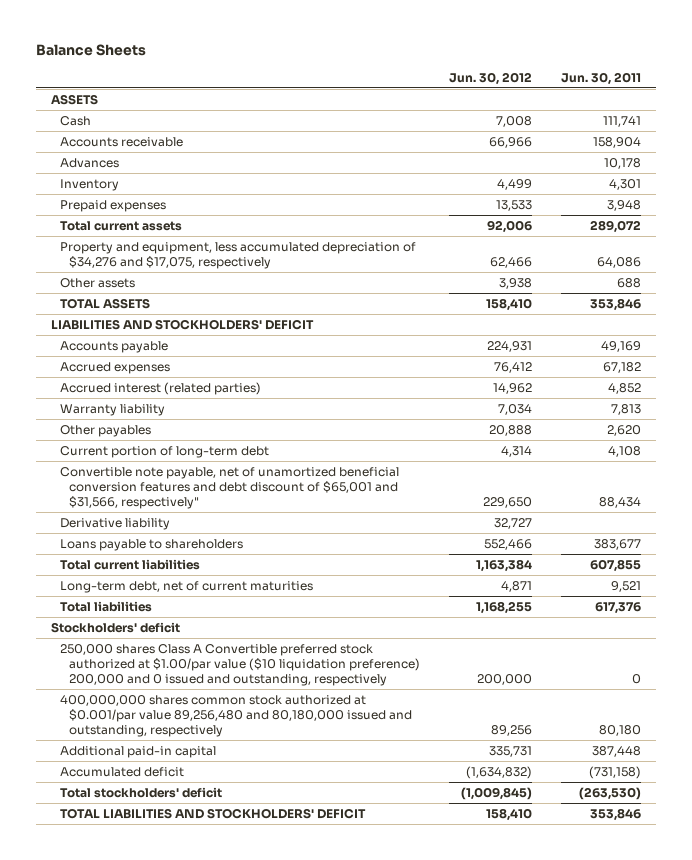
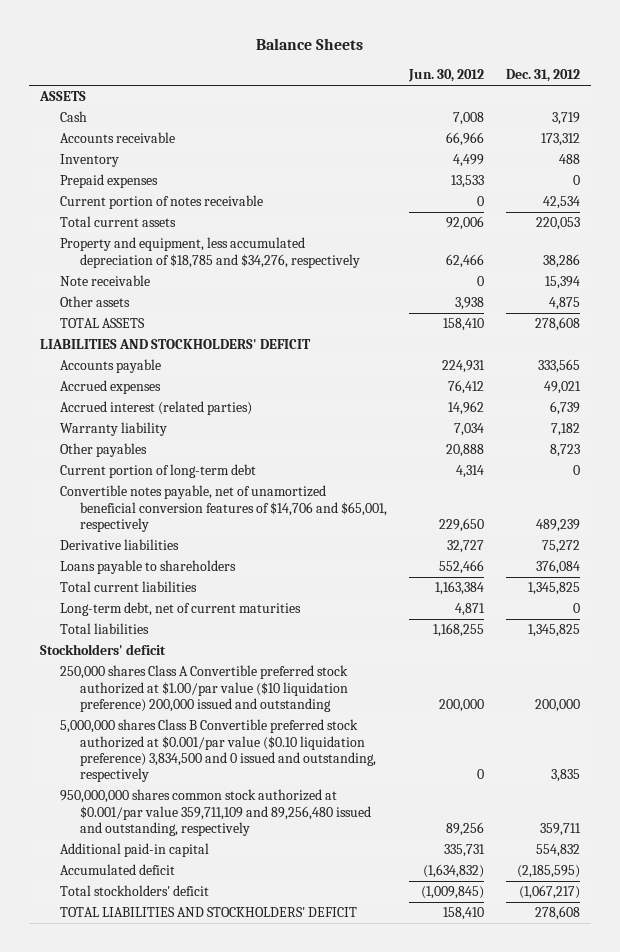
[561,71,642,85] Jun. 30, 2011 -> none
none -> [506,69,581,83] Dec. 31, 2012
[60,157,120,168] Advances -> none
none -> [59,195,263,210] Current portion of notes receivable
[60,241,417,269] Property and equipment, less accumulated depreciation of $34,276 and $17,075, respectively -> [59,237,361,268] Property and equipment, less accumulated depreciation of $18,785 and $34,276, respectively
none -> [59,275,150,287] Note receivable
[60,466,400,509] Convertible note payable, net of unamortized beneficial conversion features and debt discount of $65,001 and $31,566, respectively" -> [59,485,388,532] Convertible notes payable, net of unamortized beneficial conversion features of $14,706 and $65,001, respectively
[60,517,171,530] Derivative liability -> [59,539,179,551] Derivative liabilities
[60,643,421,686] 250,000 shares Class A Convertible preferred stock authorized at $1.00/par value ($10 liquidation preference) 200,000 and 0 issued and outstanding, respectively -> [59,665,349,712] 250,000 shares Class A Convertible preferred stock authorized at $1.00/par value ($10 liquidation preference) 200,000 issued and outstanding
none -> [59,719,377,783] 5,000,000 shares Class B Convertible preferred stock authorized at $0.001/par value ($0.10 liquidation preference) 3,834,500 and 0 issued and outstanding, respectively
[60,694,413,737] 400,000,000 shares common stock authorized at $0.001/par value 89,256,480 and 80,180,000 issued and outstanding, respectively -> [59,789,372,836] 950,000,000 shares common stock authorized at $0.001/par value 359,711,109 and 89,256,480 issued and outstanding, respectively

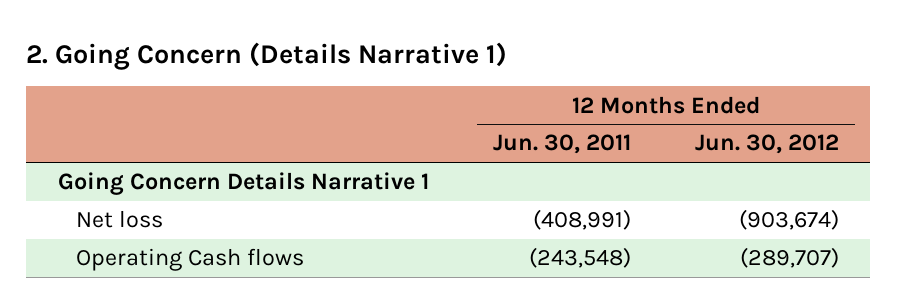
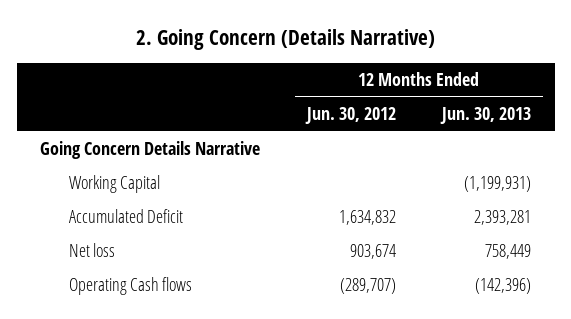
[26,41,508,70] 2. Going Concern (Details Narrative 1) -> [135,28,435,50] 2. Going Concern (Details Narrative)
[492,134,631,155] Jun. 30, 2011 -> none
none -> [440,107,532,125] Jun. 30, 2013
[58,172,430,196] Going Concern Details Narrative 1 -> [40,141,261,160] Going Concern Details Narrative
none -> [68,175,160,194] Working Capital
none -> [68,209,183,224] Accumulated Deficit
[738,209,839,231] (903,674) -> [349,244,396,260] 903,674

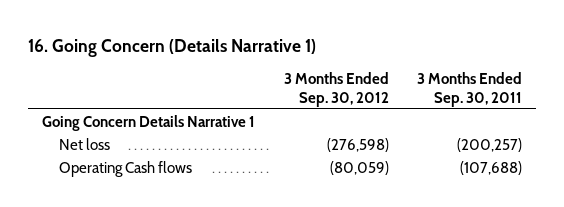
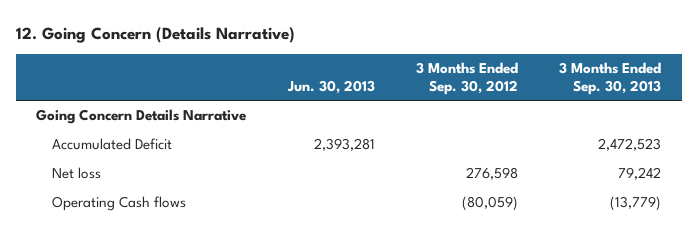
[28,39,317,58] 16. Going Concern (Details Narrative 1) -> [15,26,295,43] 12. Going Concern (Details Narrative)
[416,72,522,107] 3 Months Ended Sep. 30, 2011 -> none
none -> [286,80,375,95] Jun. 30, 2013
none -> [559,61,662,96] 3 Months Ended Sep. 30, 2013
[42,114,256,131] Going Concern Details Narrative 1 -> [36,109,247,125] Going Concern Details Narrative
none -> [52,138,173,151] Accumulated Deficit
[326,137,389,152] (276,598) -> [465,167,518,181] 276,598

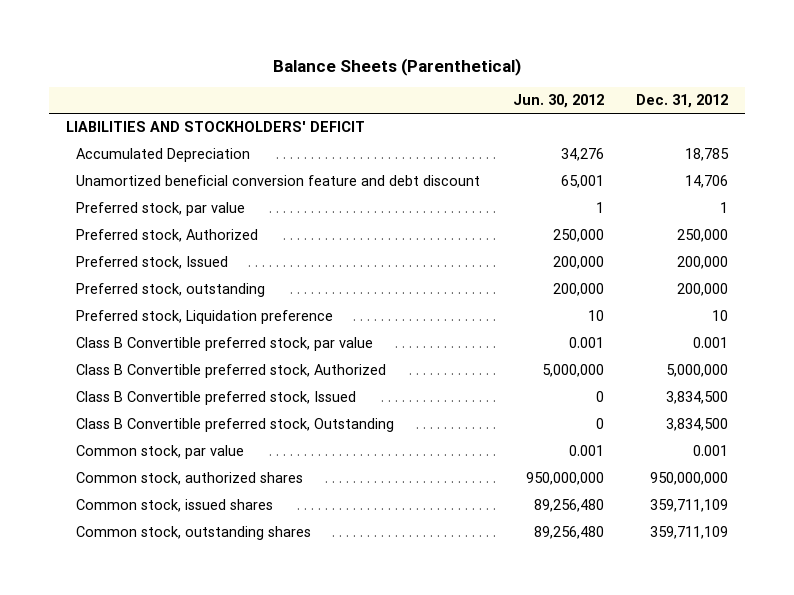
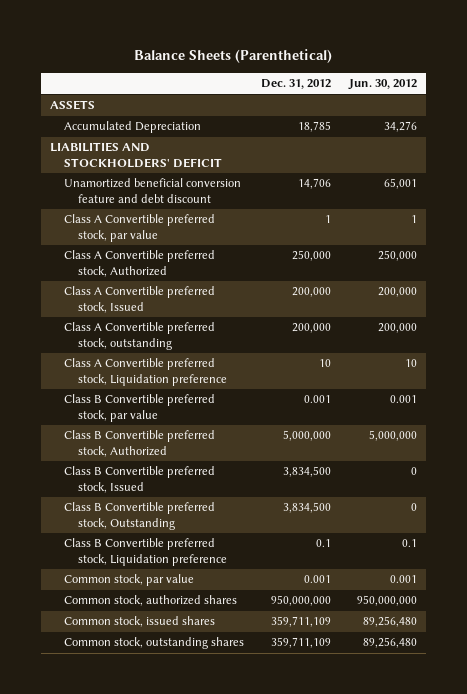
none -> [49,100,95,111] ASSETS
[65,121,365,133] LIABILITIES AND STOCKHOLDERS' DEFICIT -> [49,142,222,168] LIABILITIES AND STOCKHOLDERS' DEFICIT
[75,202,245,217] Preferred stock, par value -> [63,214,215,242] Class A Convertible preferred stock, par value
[75,229,258,243] Preferred stock, Authorized -> [63,250,215,277] Class A Convertible preferred stock, Authorized
[75,256,228,270] Preferred stock, Issued -> [63,286,215,313] Class A Convertible preferred stock, Issued
[75,283,265,298] Preferred stock, outstanding -> [63,322,215,350] Class A Convertible preferred stock, outstanding
[75,310,333,325] Preferred stock, Liquidation preference -> [63,358,228,386] Class A Convertible preferred stock, Liquidation preference
none -> [63,538,228,566] Class B Convertible preferred stock, Liquidation preference

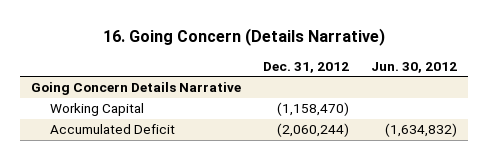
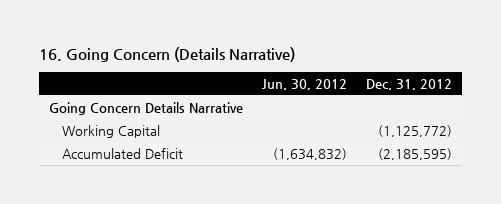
[277,102,350,117] (1,158,470) -> [377,125,452,138] (1,125,772)
[277,123,350,138] (2,060,244) -> [377,148,452,161] (2,185,595)

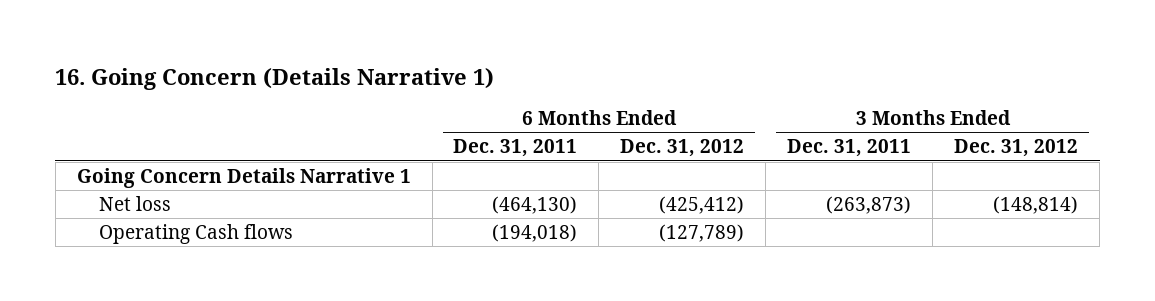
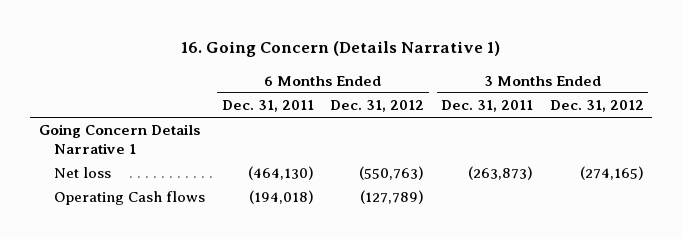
[659,196,745,215] (425,412) -> [359,166,425,181] (550,763)
[993,196,1079,215] (148,814) -> [579,166,644,181] (274,165)

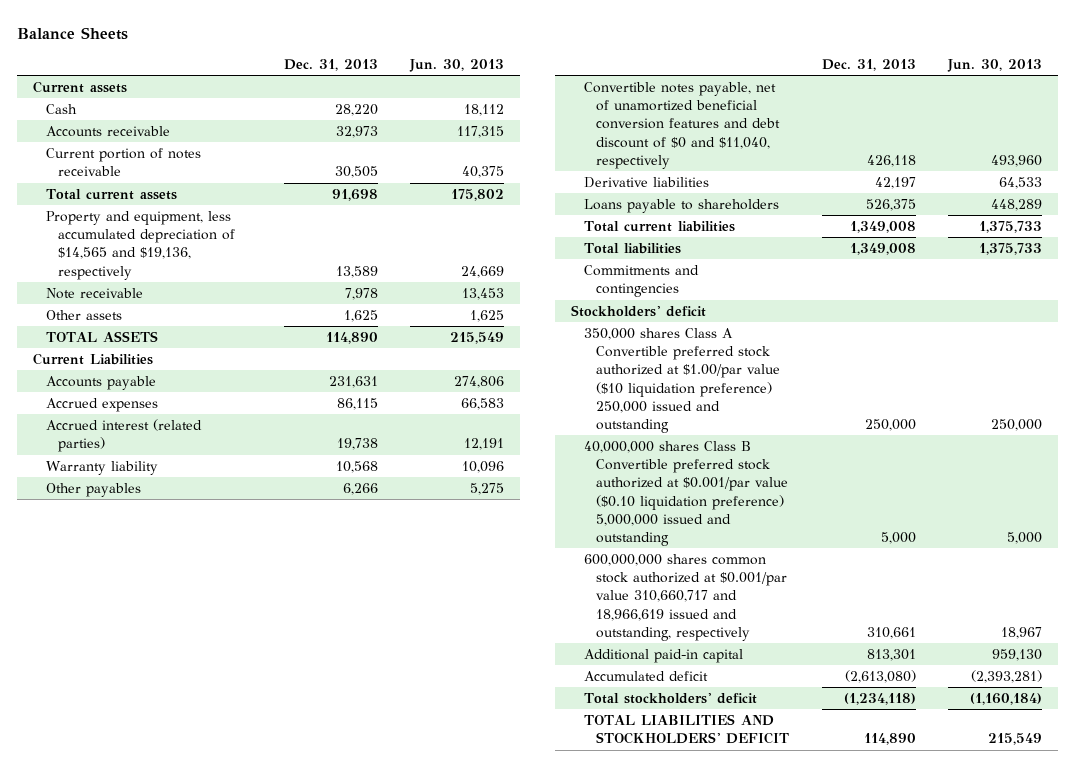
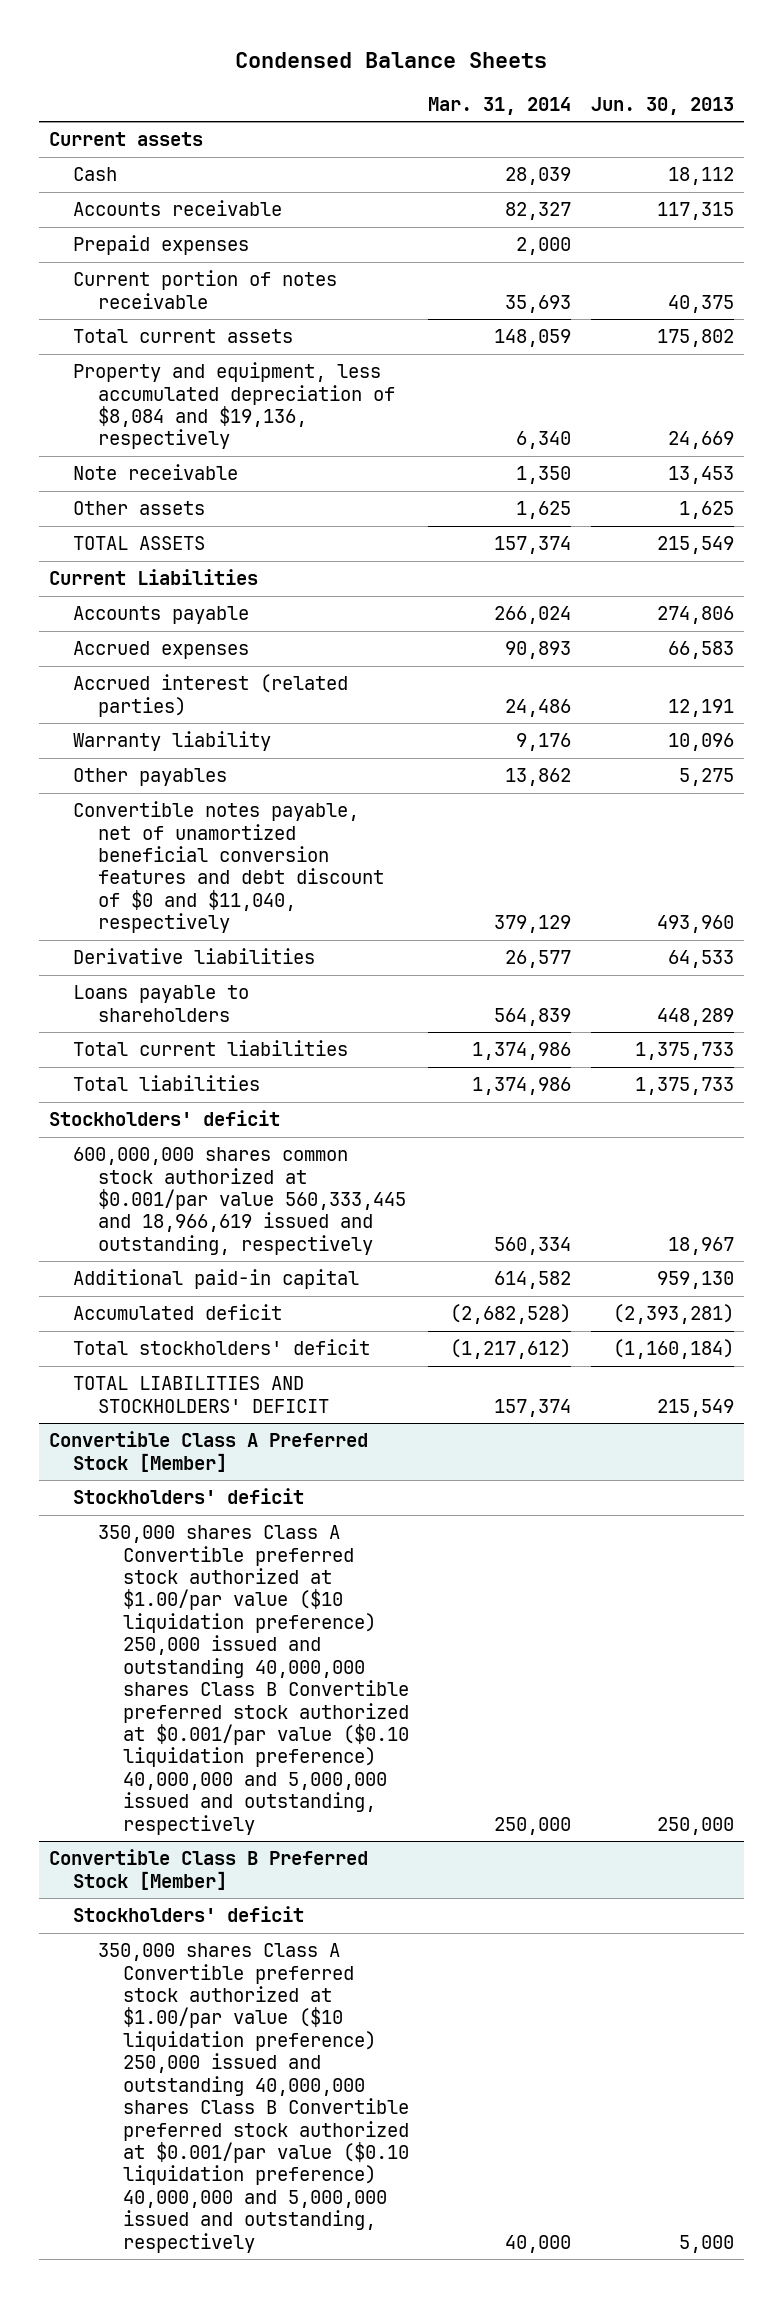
[16,26,128,40] Balance Sheets -> [235,51,548,68] Condensed Balance Sheets
[283,58,378,71] Dec. 31, 2013 -> none
none -> [428,96,572,115] Mar. 31, 2014
none -> [73,235,250,256] Prepaid expenses
[45,211,236,280] Property and equipment, less accumulated depreciation of $14,565 and $19,136, respectively -> [73,362,396,450] Property and equipment, less accumulated depreciation of $8,084 and $19,136, respectively
[583,265,699,298] Commitments and contingencies -> none
[583,328,781,434] 350,000 shares Class A Convertible preferred stock authorized at $1.00/par value ($10 liquidation preference) 250,000 issued and outstanding -> none
[583,441,789,547] 40,000,000 shares Class B Convertible preferred stock authorized at $0.001/par value ($0.10 liquidation preference) 5,000,000 issued and outstanding -> none
[583,554,788,641] 600,000,000 shares common stock authorized at $0.001/par value 310,660,717 and 18,966,619 issued and outstanding, respectively -> [73,1147,407,1255] 600,000,000 shares common stock authorized at $0.001/par value 560,333,445 and 18,966,619 issued and outstanding, respectively
none -> [48,1431,368,1472] Convertible Class A Preferred Stock [Member]
none -> [73,1488,305,1505] Stockholders' deficit
none -> [98,1525,409,1835] 350,000 shares Class A Convertible preferred stock authorized at $1.00/par value ($10 liquidation preference) 250,000 issued and outstanding 40,000,000 shares Class B Convertible preferred stock authorized at $0.001/par value ($0.10 liquidation preference) 40,000,000 and 5,000,000 issued and outstanding, respectively
none -> [48,1849,368,1890] Convertible Class B Preferred Stock [Member]
none -> [73,1906,305,1923] Stockholders' deficit
none -> [98,1943,409,2253] 350,000 shares Class A Convertible preferred stock authorized at $1.00/par value ($10 liquidation preference) 250,000 issued and outstanding 40,000,000 shares Class B Convertible preferred stock authorized at $0.001/par value ($0.10 liquidation preference) 40,000,000 and 5,000,000 issued and outstanding, respectively

